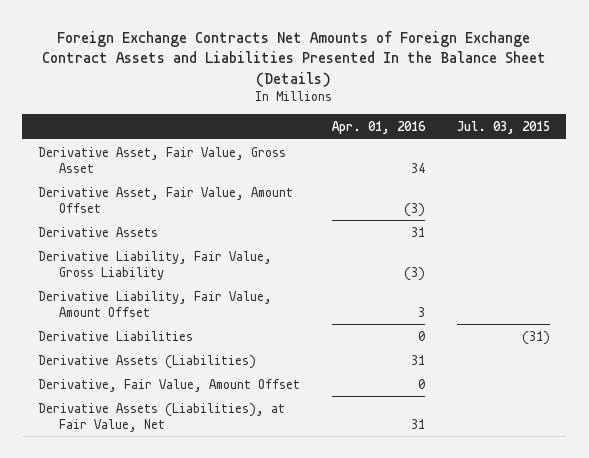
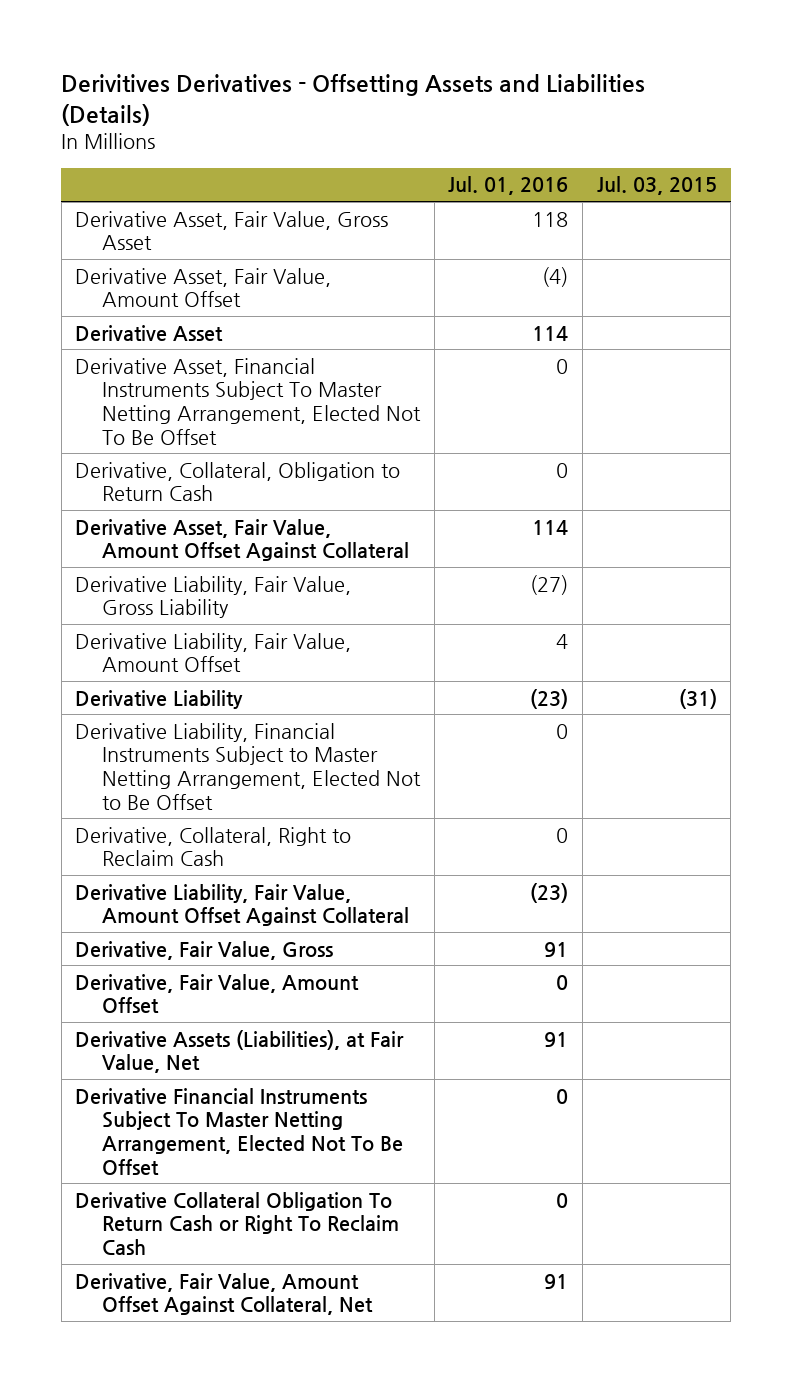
[42,30,547,87] Foreign Exchange Contracts Net Amounts of Foreign Exchange Contract Assets and Liabilities Presented In the Balance Sheet (Details) -> [61,74,646,126] Derivitives Derivatives - Offsetting Assets and Liabilities (Details)
[332,121,427,135] Apr. 01, 2016 -> none
none -> [448,176,569,196] Jul. 01, 2016
[38,226,159,237] Derivative Assets -> [75,324,224,341] Derivative Asset
none -> [75,357,421,445] Derivative Asset, Financial Instruments Subject To Master Netting Arrangement, Elected Not To Be Offset
none -> [75,461,401,502] Derivative, Collateral, Obligation to Return Cash
none -> [75,518,409,562] Derivative Asset, Fair Value, Amount Offset Against Collateral
[38,330,194,341] Derivative Liabilities -> [75,689,244,709] Derivative Liability
none -> [75,722,421,810] Derivative Liability, Financial Instruments Subject to Master Netting Arrangement, Elected Not to Be Offset
none -> [75,826,352,867] Derivative, Collateral, Right to Reclaim Cash
none -> [75,883,409,927] Derivative Liability, Fair Value, Amount Offset Against Collateral
[38,354,257,369] Derivative Assets (Liabilities) -> [75,940,334,960] Derivative, Fair Value, Gross
none -> [75,1087,403,1175] Derivative Financial Instruments Subject To Master Netting Arrangement, Elected Not To Be Offset
none -> [75,1191,399,1255] Derivative Collateral Obligation To Return Cash or Right To Reclaim Cash
none -> [75,1272,373,1316] Derivative, Fair Value, Amount Offset Against Collateral, Net

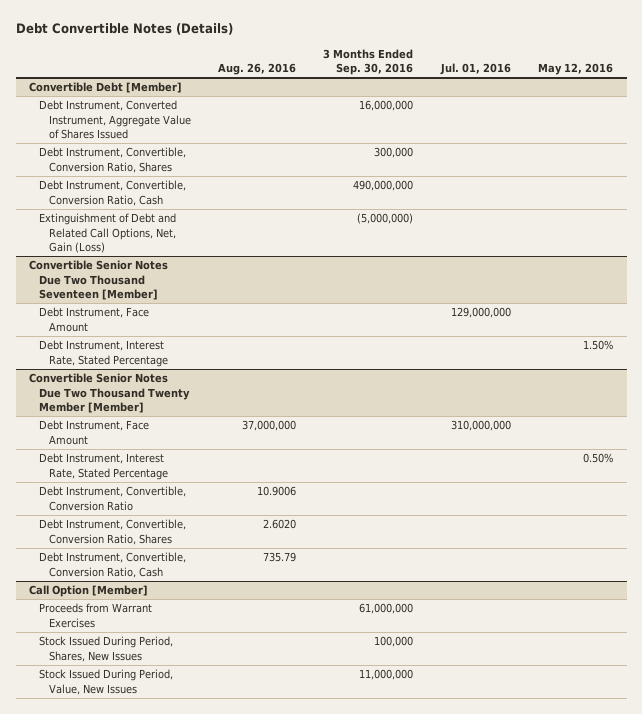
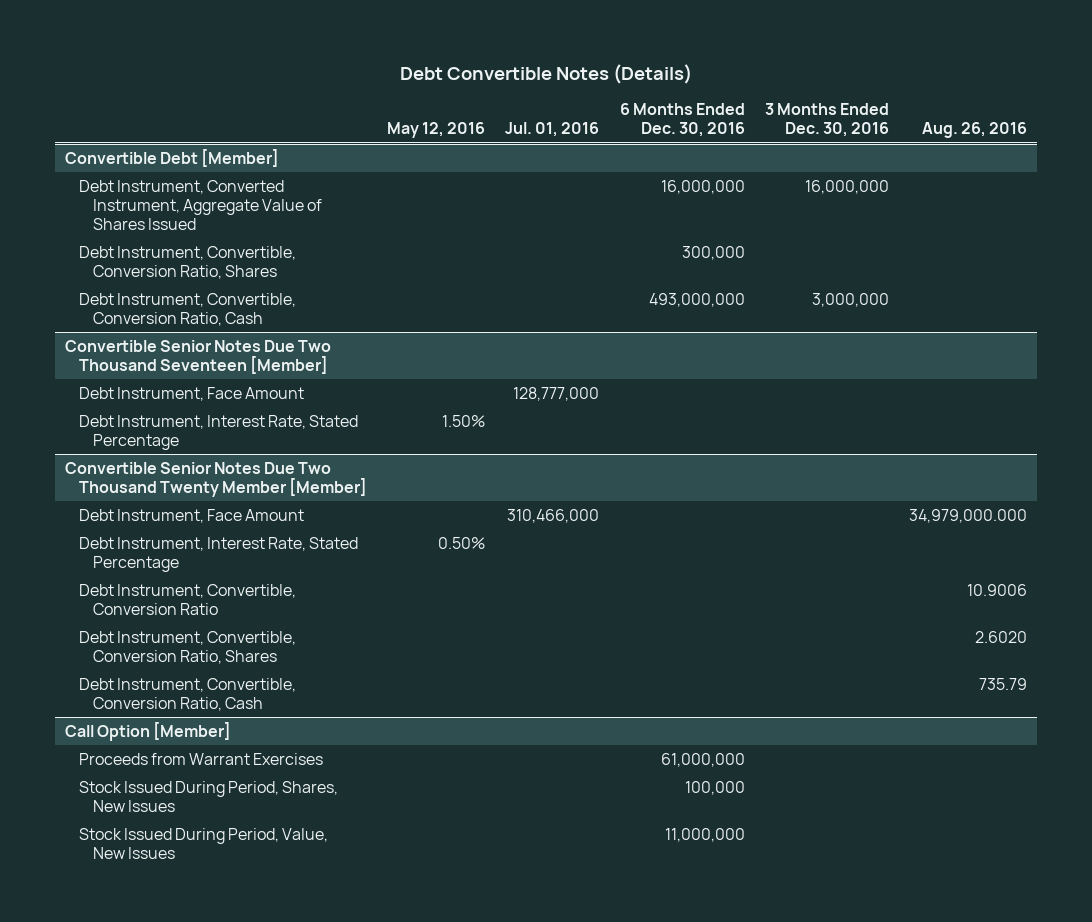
[323,48,414,76] 3 Months Ended Sep. 30, 2016 -> none
none -> [619,103,745,138] 6 Months Ended Dec. 30, 2016
none -> [764,103,889,138] 3 Months Ended Dec. 30, 2016
[38,213,176,254] Extinguishment of Debt and Related Call Options, Net, Gain (Loss) -> none
[450,307,511,319] 129,000,000 -> [513,386,600,401] 128,777,000
[241,420,296,432] 37,000,000 -> [908,508,1027,523] 34,979,000.000
[450,420,511,432] 310,000,000 -> [507,508,600,523] 310,466,000

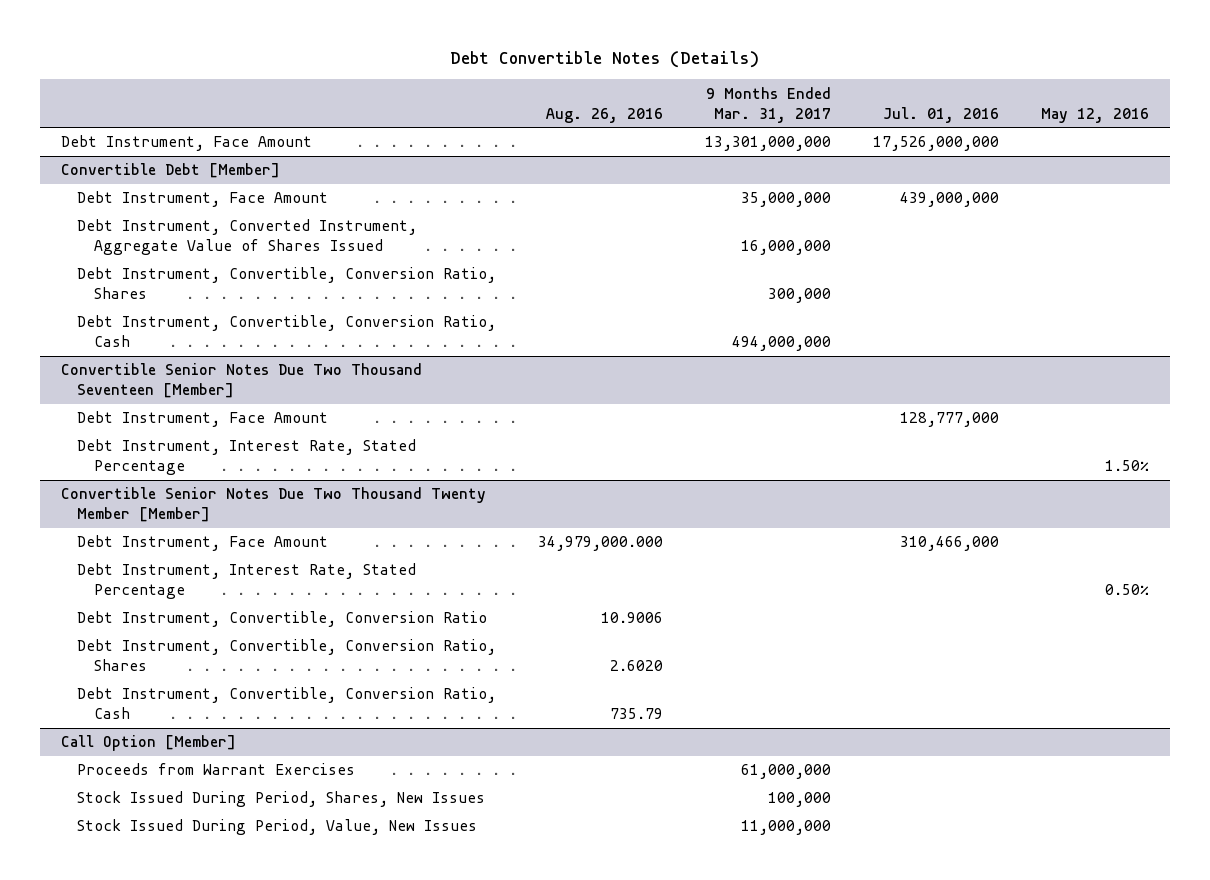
[619,103,745,138] 6 Months Ended Dec. 30, 2016 -> none
[764,103,889,138] 3 Months Ended Dec. 30, 2016 -> none
none -> [706,86,832,123] 9 Months Ended Mar. 31, 2017
none -> [61,135,313,152] Debt Instrument, Face Amount
none -> [77,191,329,208] Debt Instrument, Face Amount

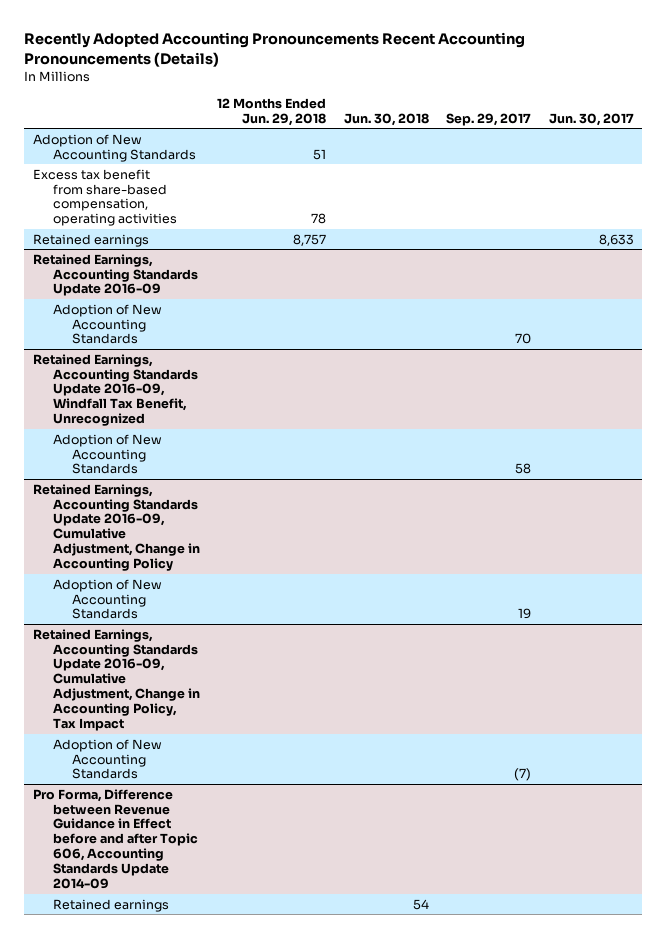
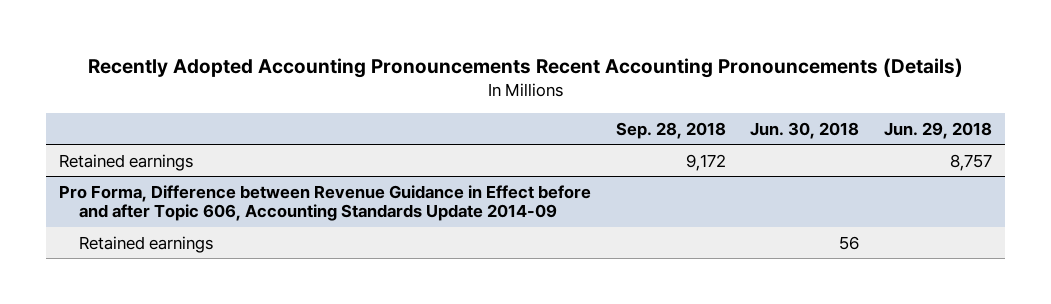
[217,97,327,126] 12 Months Ended Jun. 29, 2018 -> none
[446,112,532,126] Sep. 29, 2017 -> none
[548,112,634,126] Jun. 30, 2017 -> none
none -> [615,121,726,139] Sep. 28, 2018
none -> [884,121,993,139] Jun. 29, 2018
[33,133,196,162] Adoption of New Accounting Standards -> none
[33,168,177,227] Excess tax benefit from share-based compensation, operating activities -> none
[33,253,198,297] Retained Earnings, Accounting Standards Update 2016-09 -> none
[52,303,162,345] Adoption of New Accounting Standards -> none
[33,353,198,427] Retained Earnings, Accounting Standards Update 2016-09, Windfall Tax Benefit, Unrecognized -> none
[52,433,162,475] Adoption of New Accounting Standards -> none
[33,483,200,572] Retained Earnings, Accounting Standards Update 2016-09, Cumulative Adjustment, Change in Accounting Policy -> none
[52,578,162,620] Adoption of New Accounting Standards -> none
[33,628,200,731] Retained Earnings, Accounting Standards Update 2016-09, Cumulative Adjustment, Change in Accounting Policy, Tax Impact -> none
[52,738,162,780] Adoption of New Accounting Standards -> none
[412,898,429,910] 54 -> [839,235,860,250] 56

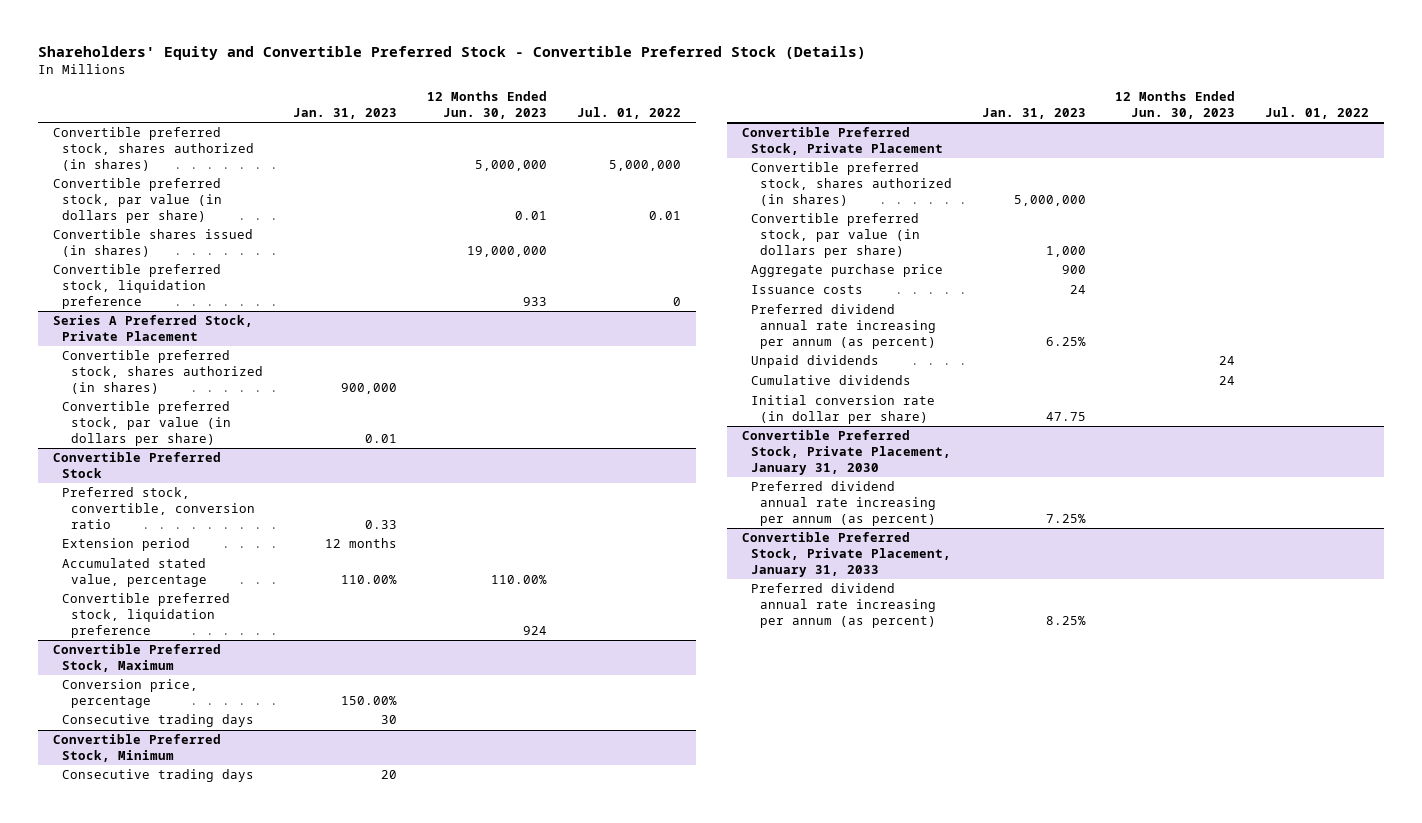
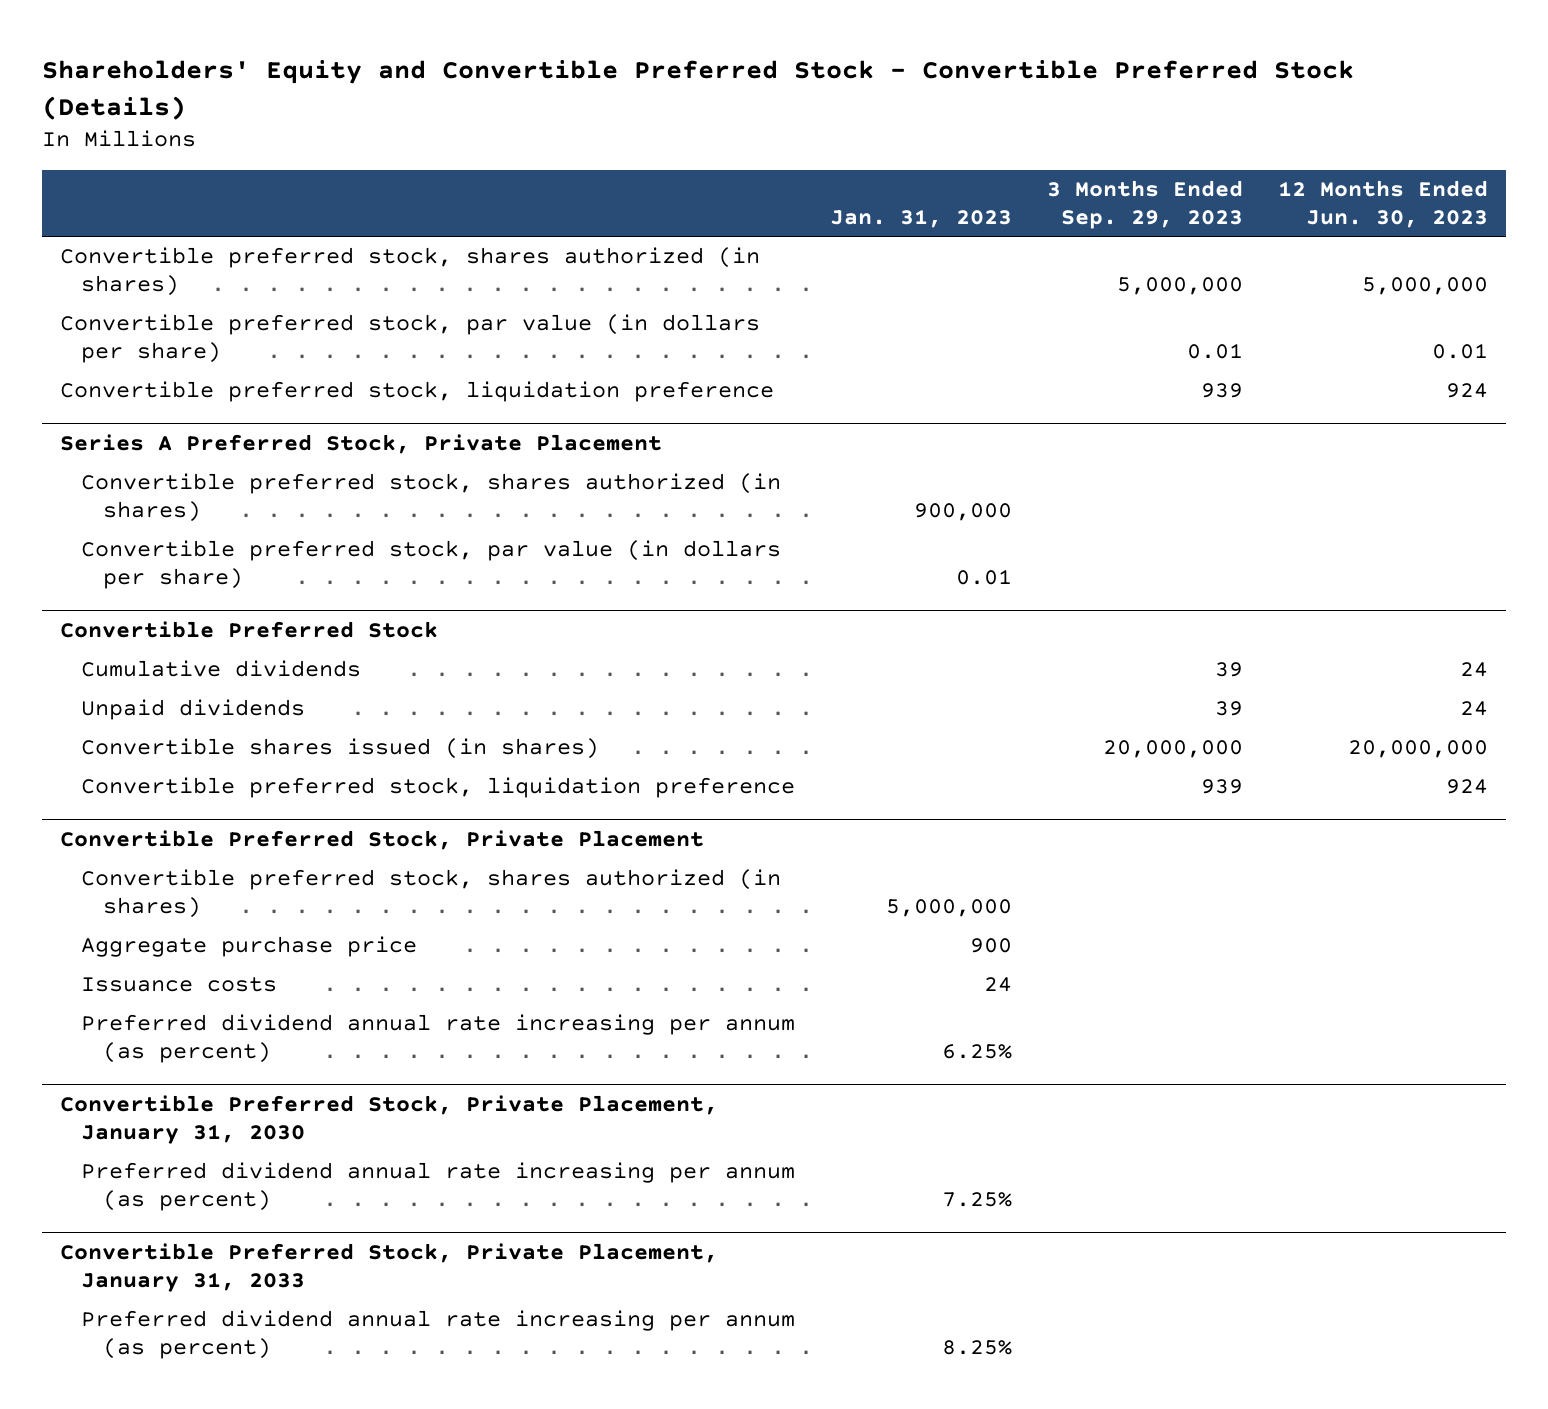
[576,106,681,119] Jul. 01, 2022 -> none
none -> [1047,180,1244,229] 3 Months Ended Sep. 29, 2023
[52,229,253,258] Convertible shares issued (in shares) -> none
[522,297,547,307] 933 -> [1446,383,1489,399] 924
[61,487,255,530] Preferred stock, convertible, conversion ratio -> none
[61,538,190,552] Extension period -> none
[61,558,207,588] Accumulated stated value, percentage -> none
none -> [81,660,362,678] Cumulative dividends
none -> [81,699,306,721] Unpaid dividends
none -> [81,738,600,760] Convertible shares issued (in shares)
[52,644,221,673] Convertible Preferred Stock, Maximum -> none
[61,679,198,709] Conversion price, percentage -> none
[61,714,254,728] Consecutive trading days -> none
[52,734,221,763] Convertible Preferred Stock, Minimum -> none
[61,769,254,783] Consecutive trading days -> none
[750,213,920,259] Convertible preferred stock, par value (in dollars per share) -> none
[750,355,879,369] Unpaid dividends -> none
[750,375,911,386] Cumulative dividends -> none
[750,395,935,425] Initial conversion rate (in dollar per share) -> none

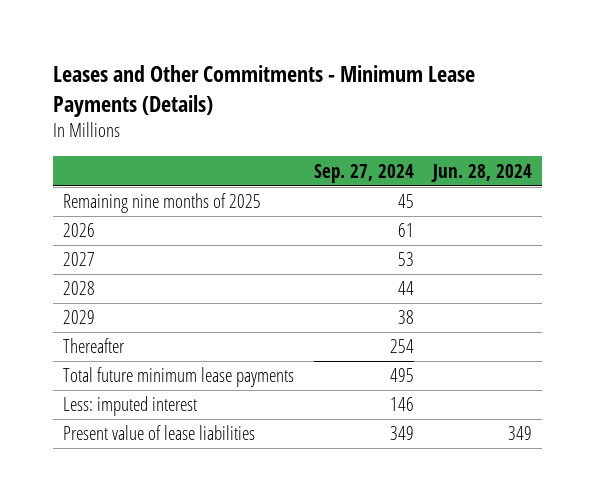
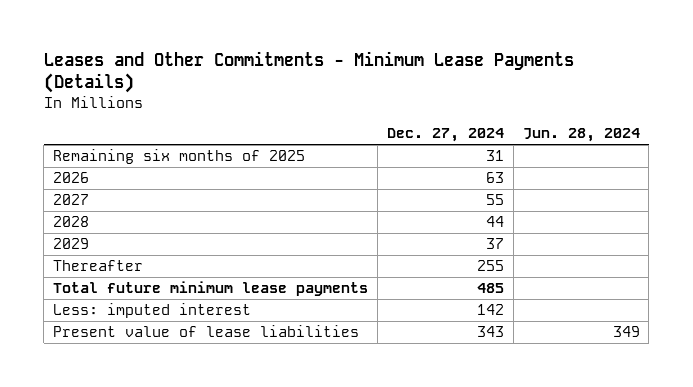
[313,163,414,183] Sep. 27, 2024 -> none
none -> [386,128,504,143] Dec. 27, 2024
[62,193,261,214] Remaining nine months of 2025 -> [53,149,306,165] Remaining six months of 2025

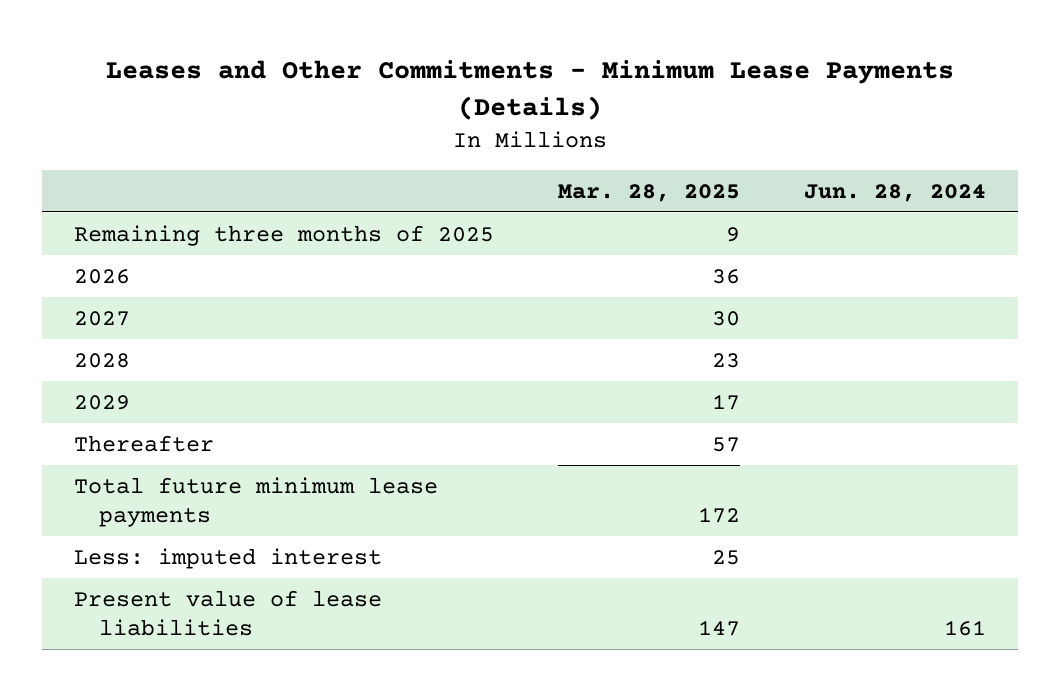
[386,128,504,143] Dec. 27, 2024 -> none
none -> [557,184,740,203] Mar. 28, 2025
[53,149,306,165] Remaining six months of 2025 -> [73,224,494,246] Remaining three months of 2025
[612,326,640,338] 349 -> [943,620,986,637] 161

